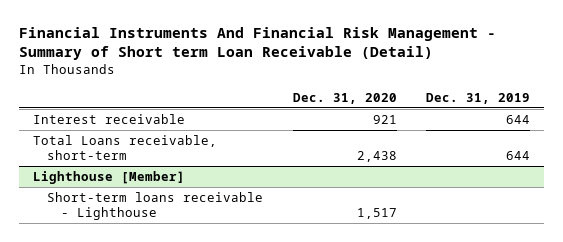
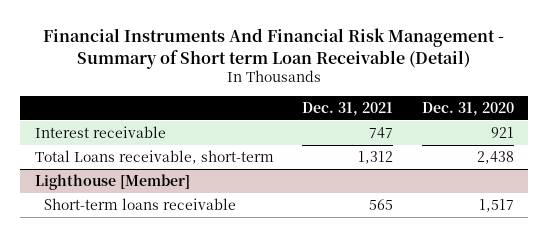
[425,92,530,104] Dec. 31, 2019 -> none
none -> [302,102,394,117] Dec. 31, 2021
[47,192,264,220] Short-term loans receivable - Lighthouse -> [44,197,237,210] Short-term loans receivable

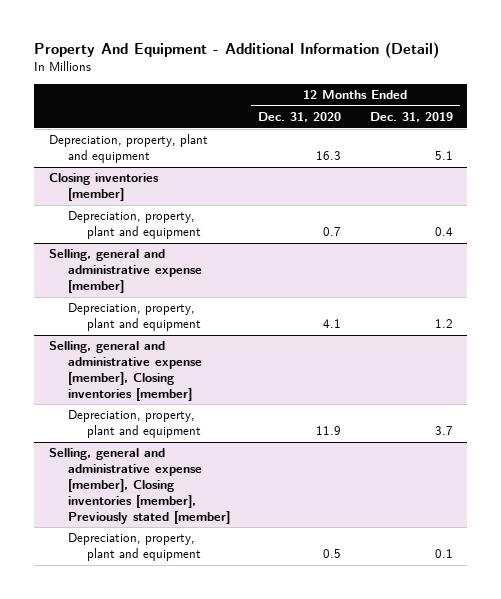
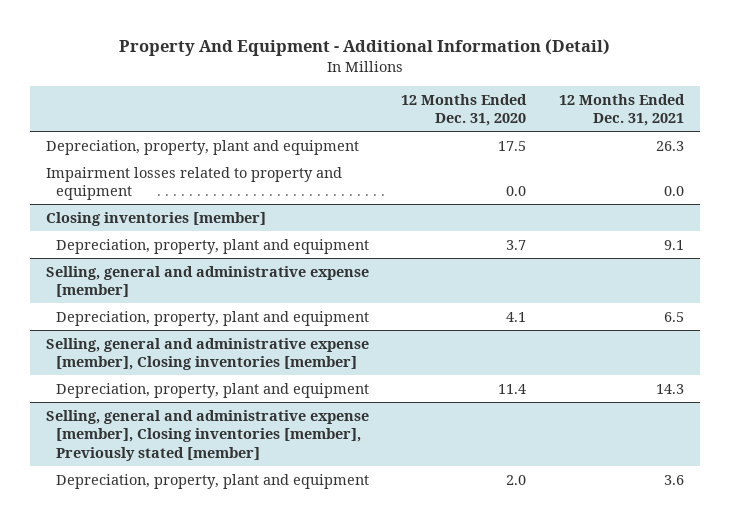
[369,112,453,123] Dec. 31, 2019 -> none
none -> [558,93,685,127] 12 Months Ended Dec. 31, 2021
[316,151,342,161] 16.3 -> [498,140,527,151] 17.5
none -> [45,166,342,201] Impairment losses related to property and equipment
[323,227,342,237] 0.7 -> [506,239,527,250] 3.7
[316,426,342,436] 11.9 -> [498,383,527,394] 11.4
[323,549,342,559] 0.5 -> [506,474,527,485] 2.0

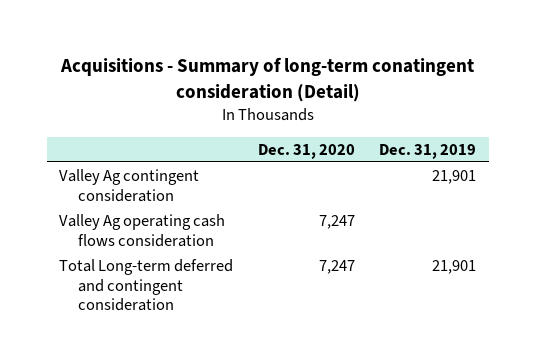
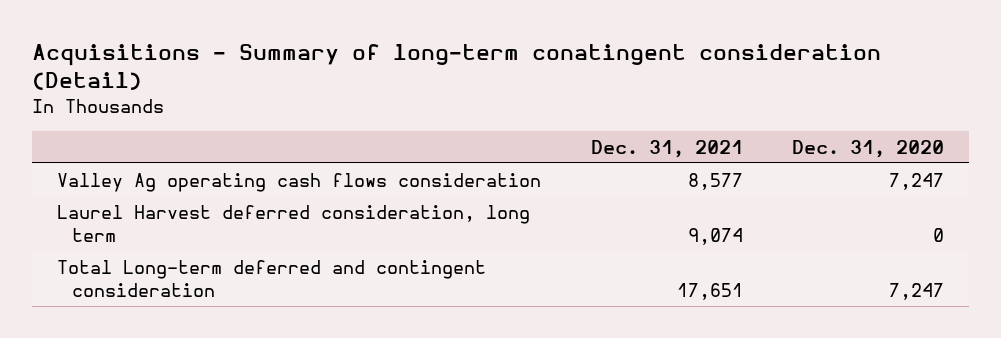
[379,143,477,159] Dec. 31, 2019 -> none
none -> [590,139,743,158] Dec. 31, 2021
[59,168,200,202] Valley Ag contingent consideration -> none
none -> [57,204,531,243] Laurel Harvest deferred consideration, long term

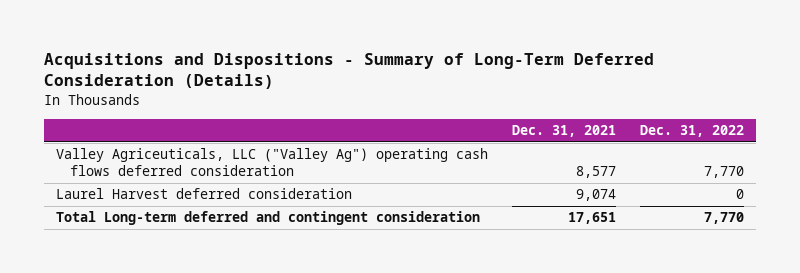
[32,44,882,91] Acquisitions - Summary of long-term conatingent consideration (Detail) -> [43,53,654,90] Acquisitions and Dispositions - Summary of Long-Term Deferred Consideration (Details)
[792,139,945,158] Dec. 31, 2020 -> none
none -> [639,125,744,138] Dec. 31, 2022
[57,172,542,192] Valley Ag operating cash flows consideration -> [55,148,488,177] Valley Agriceuticals, LLC ("Valley Ag") operating cash flows deferred consideration
[57,204,531,243] Laurel Harvest deferred consideration, long term -> [55,188,352,200] Laurel Harvest deferred consideration

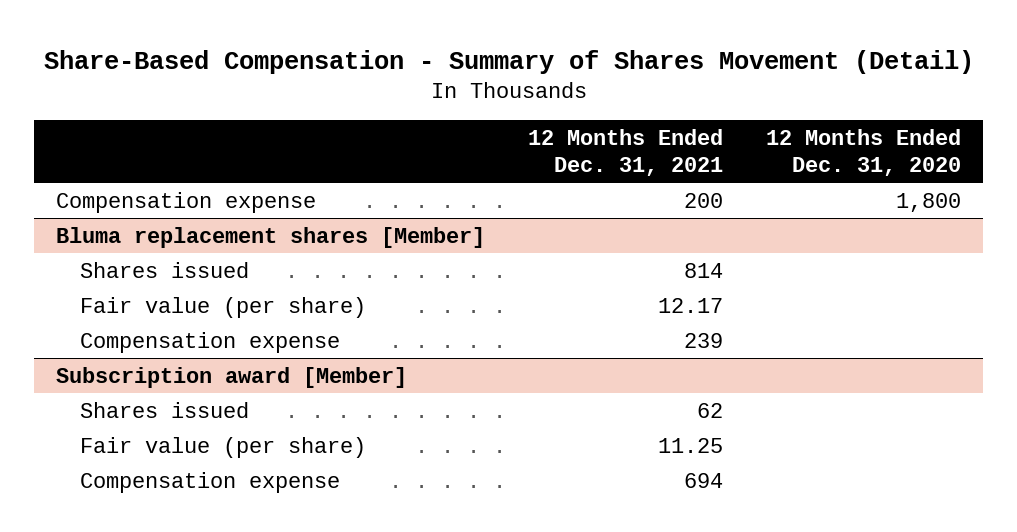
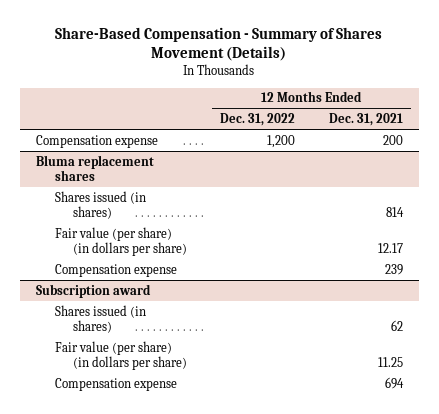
[43,49,974,74] Share-Based Compensation - Summary of Shares Movement (Detail) -> [55,27,383,62] Share-Based Compensation - Summary of Shares Movement (Details)
[766,129,962,176] 12 Months Ended Dec. 31, 2020 -> none
none -> [220,113,296,127] Dec. 31, 2022
[55,226,485,248] Bluma replacement shares [Member] -> [36,154,155,181] Bluma replacement shares
[80,261,250,278] Shares issued -> [54,190,146,219] Shares issued (in shares)
[80,296,367,318] Fair value (per share) -> [54,226,188,256] Fair value (per share) (in dollars per share)
[55,366,407,388] Subscription award [Member] -> [36,283,152,298] Subscription award
[80,401,250,418] Shares issued -> [54,304,146,333] Shares issued (in shares)
[80,436,367,458] Fair value (per share) -> [54,340,188,370] Fair value (per share) (in dollars per share)

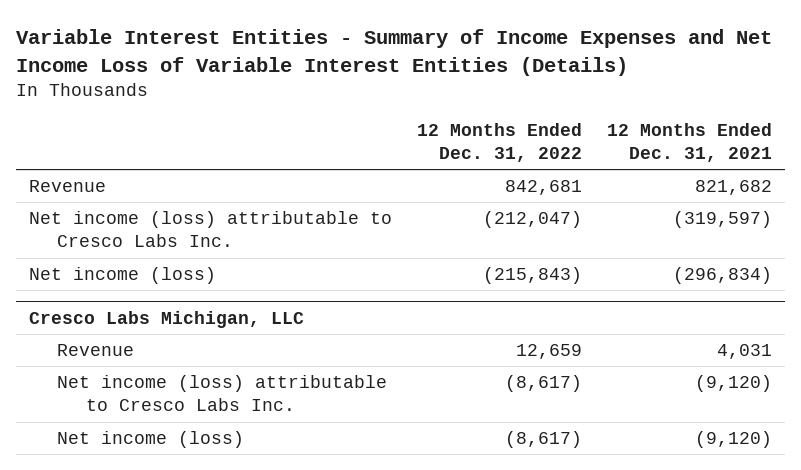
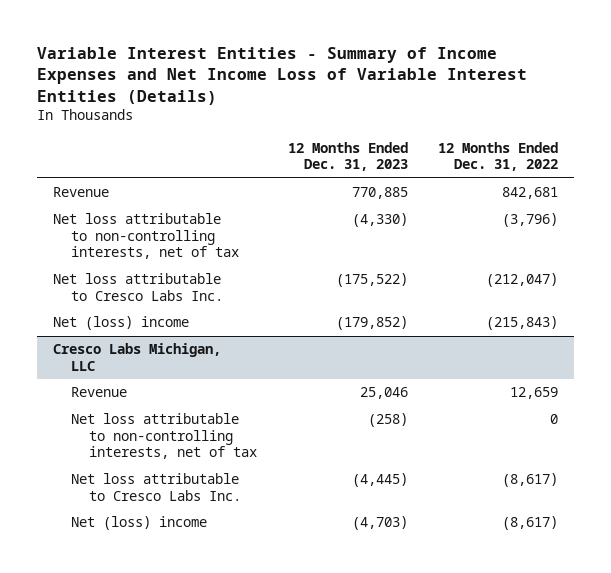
[607,122,773,162] 12 Months Ended Dec. 31, 2021 -> none
none -> [287,141,408,172] 12 Months Ended Dec. 31, 2023
none -> [52,213,239,260] Net loss attributable to non-controlling interests, net of tax
[29,211,393,248] Net income (loss) attributable to Cresco Labs Inc. -> [52,273,223,301] Net loss attributable to Cresco Labs Inc.
[29,267,217,285] Net income (loss) -> [52,316,189,331] Net (loss) income
none -> [70,413,257,460] Net loss attributable to non-controlling interests, net of tax
[57,375,388,412] Net income (loss) attributable to Cresco Labs Inc. -> [70,473,241,501] Net loss attributable to Cresco Labs Inc.
[57,431,245,449] Net income (loss) -> [70,516,207,531] Net (loss) income

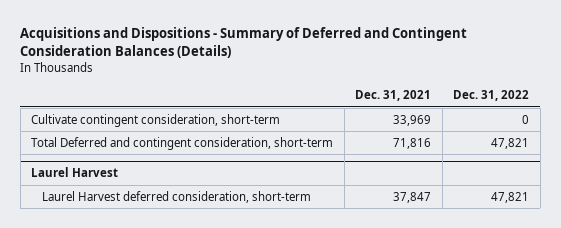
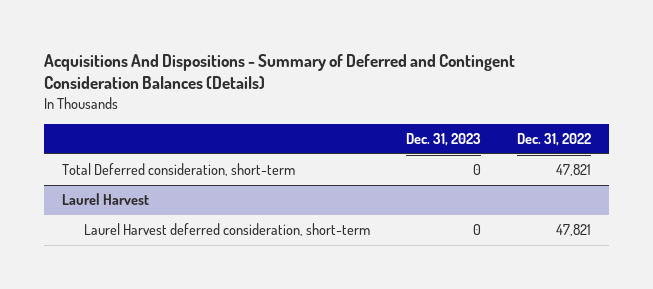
[20,27,468,59] Acquisitions and Dispositions - Summary of Deferred and Contingent Consideration Balances (Details) -> [43,53,515,90] Acquisitions And Dispositions - Summary of Deferred and Contingent Consideration Balances (Details)
[355,89,432,101] Dec. 31, 2021 -> none
none -> [405,133,481,147] Dec. 31, 2023
[31,113,281,127] Cultivate contingent consideration, short-term -> none
[31,136,334,150] Total Deferred and contingent consideration, short-term -> [61,163,295,177] Total Deferred consideration, short-term

